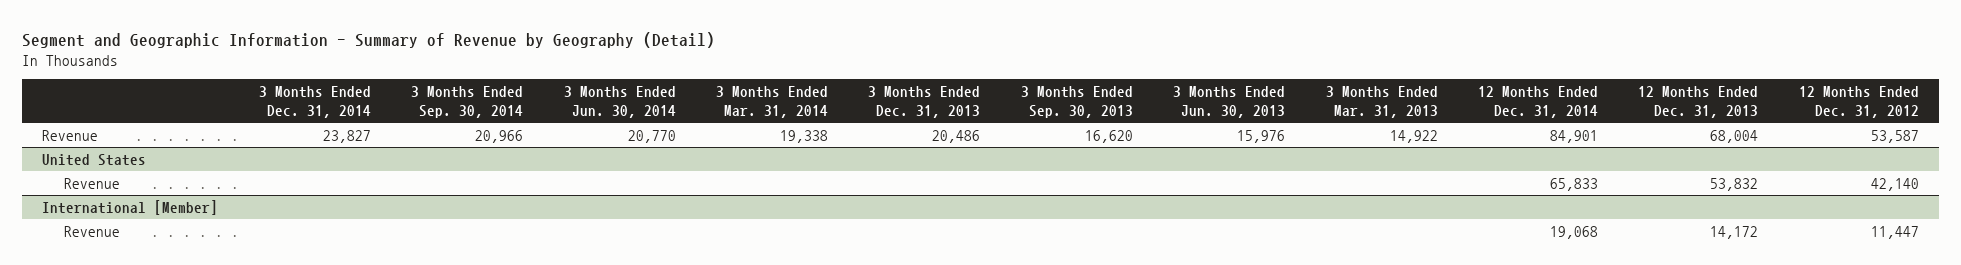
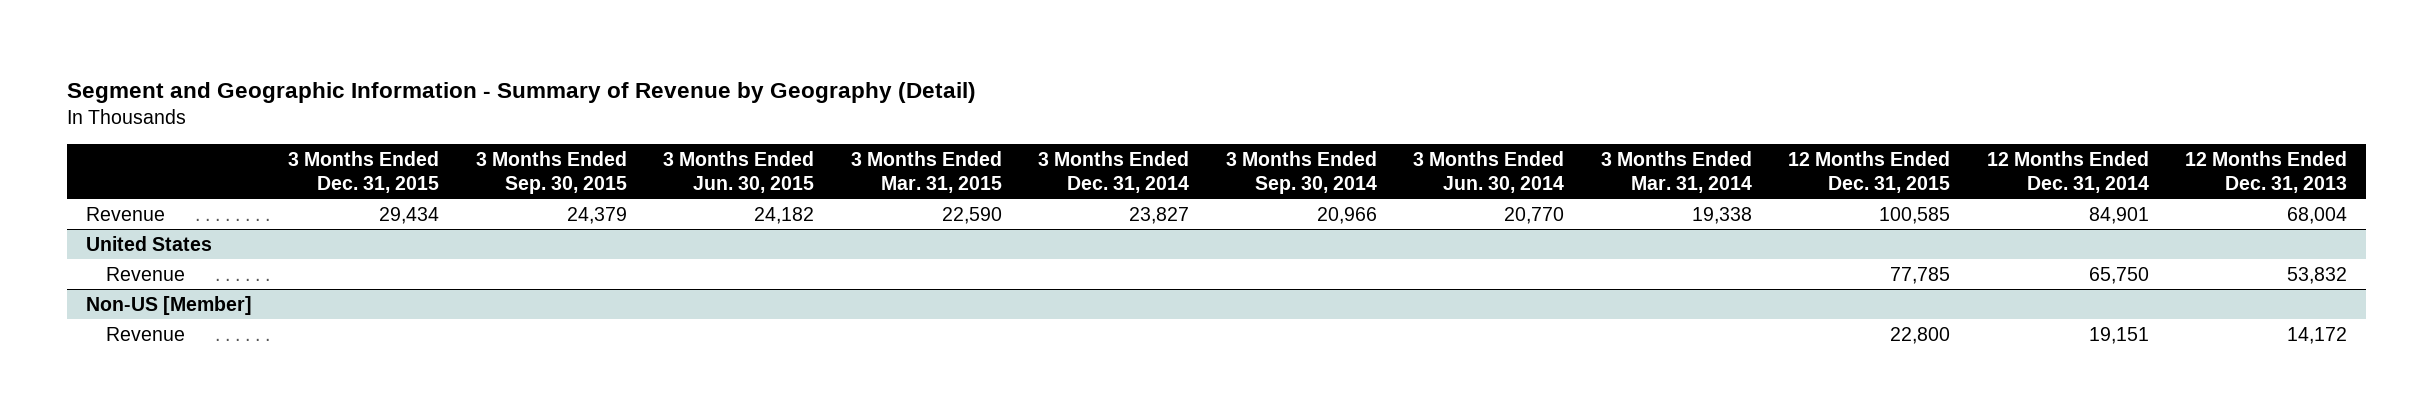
[868,86,981,118] 3 Months Ended Dec. 31, 2013 -> none
[1020,86,1133,118] 3 Months Ended Sep. 30, 2013 -> none
[1173,86,1286,118] 3 Months Ended Jun. 30, 2013 -> none
[1325,86,1438,118] 3 Months Ended Mar. 31, 2013 -> none
[1798,86,1919,118] 12 Months Ended Dec. 31, 2012 -> none
none -> [288,150,440,193] 3 Months Ended Dec. 31, 2015
none -> [475,150,627,194] 3 Months Ended Sep. 30, 2015
none -> [663,150,815,193] 3 Months Ended Jun. 30, 2015
none -> [850,150,1002,193] 3 Months Ended Mar. 31, 2015
none -> [1788,150,1951,193] 12 Months Ended Dec. 31, 2015
[42,199,219,215] International [Member] -> none
[1549,177,1598,191] 65,833 -> [2088,266,2149,284] 65,750
none -> [85,295,252,315] Non-US [Member]
[1549,225,1598,239] 19,068 -> [2088,326,2149,344] 19,151

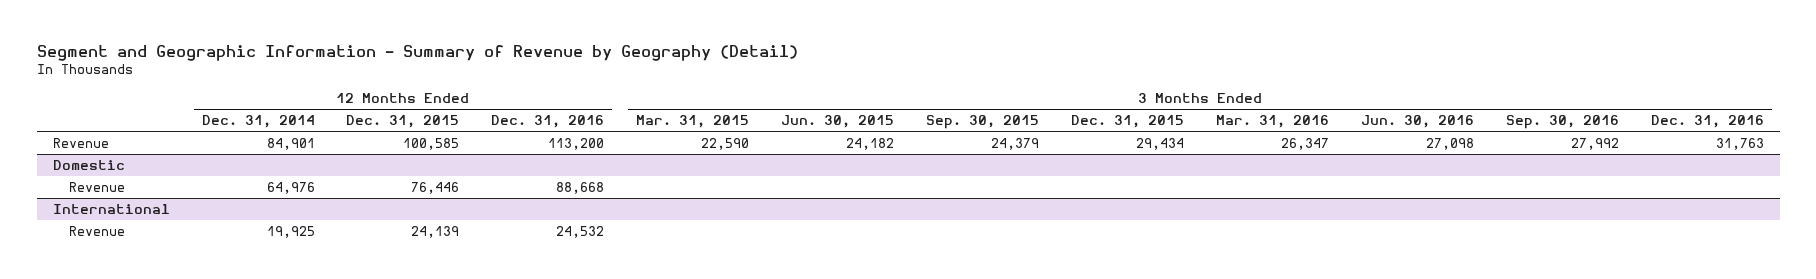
[1038,150,1190,193] 3 Months Ended Dec. 31, 2014 -> none
[1225,150,1377,194] 3 Months Ended Sep. 30, 2014 -> none
[1413,150,1565,193] 3 Months Ended Jun. 30, 2014 -> none
[1600,150,1752,193] 3 Months Ended Mar. 31, 2014 -> none
[2185,150,2348,193] 12 Months Ended Dec. 31, 2013 -> none
none -> [491,115,605,129] Dec. 31, 2016
none -> [1215,115,1329,129] Mar. 31, 2016
none -> [1360,115,1474,129] Jun. 30, 2016
none -> [1505,115,1619,130] Sep. 30, 2016
none -> [1650,115,1764,129] Dec. 31, 2016
[85,235,212,251] United States -> [52,159,125,170] Domestic
[1890,266,1951,284] 77,785 -> [411,181,460,194] 76,446
[2088,266,2149,284] 65,750 -> [266,181,315,194] 64,976
[85,295,252,315] Non-US [Member] -> [52,203,170,214] International
[1890,326,1951,344] 22,800 -> [411,225,460,238] 24,139
[2088,326,2149,344] 19,151 -> [266,225,315,238] 19,925

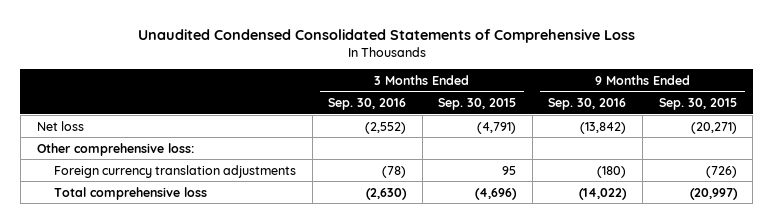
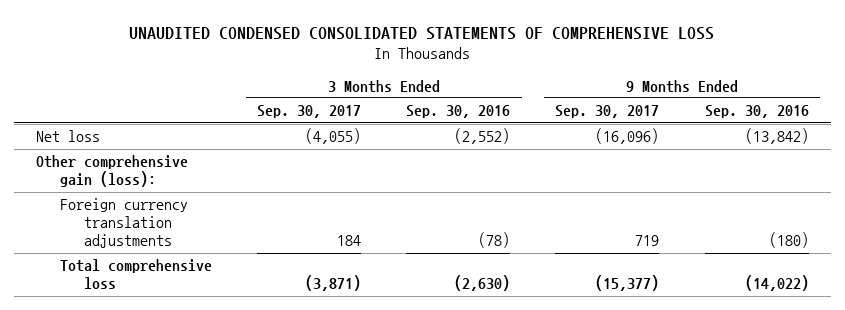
[137,28,635,43] Unaudited Condensed Consolidated Statements of Comprehensive Loss -> [129,26,715,40] UNAUDITED CONDENSED CONSOLIDATED STATEMENTS OF COMPREHENSIVE LOSS
[438,98,517,111] Sep. 30, 2015 -> none
[658,98,737,111] Sep. 30, 2015 -> none
none -> [257,105,362,119] Sep. 30, 2017
none -> [555,105,660,119] Sep. 30, 2017
[36,142,194,156] Other comprehensive loss: -> [36,155,189,188] Other comprehensive gain (loss):

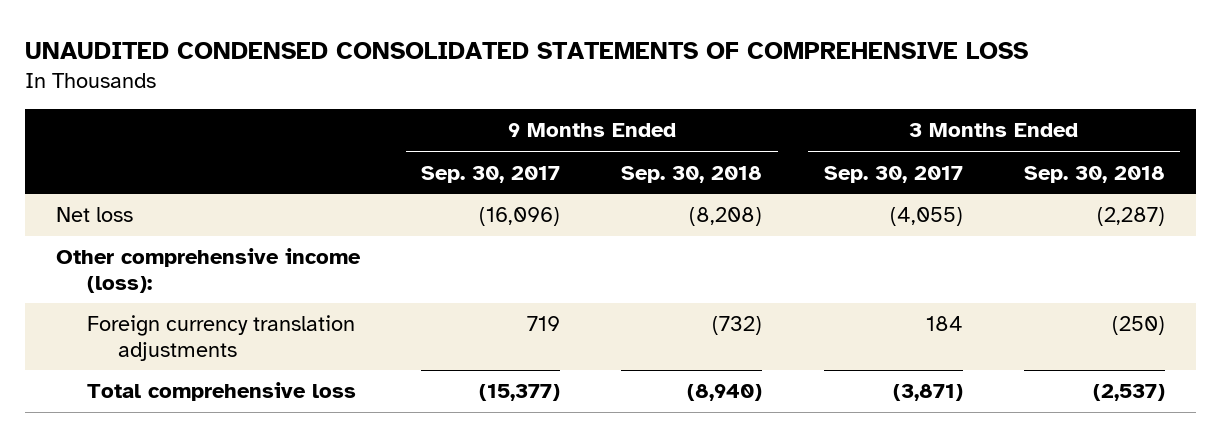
[406,105,511,119] Sep. 30, 2016 -> none
[704,105,809,119] Sep. 30, 2016 -> none
none -> [621,165,763,183] Sep. 30, 2018
none -> [1023,165,1165,183] Sep. 30, 2018
[36,155,189,188] Other comprehensive gain (loss): -> [55,248,361,293] Other comprehensive income (loss):

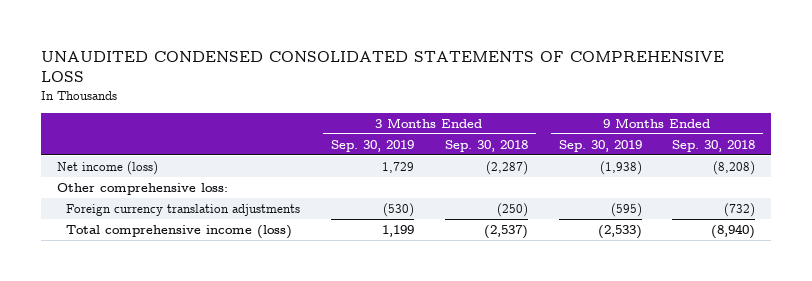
[421,165,561,183] Sep. 30, 2017 -> none
[823,165,963,183] Sep. 30, 2017 -> none
none -> [331,139,415,152] Sep. 30, 2019
none -> [558,139,642,152] Sep. 30, 2019
[55,207,133,223] Net loss -> [56,160,158,175] Net income (loss)
[55,248,361,293] Other comprehensive income (loss): -> [56,182,228,195] Other comprehensive loss:
[86,382,356,402] Total comprehensive loss -> [66,224,293,239] Total comprehensive income (loss)

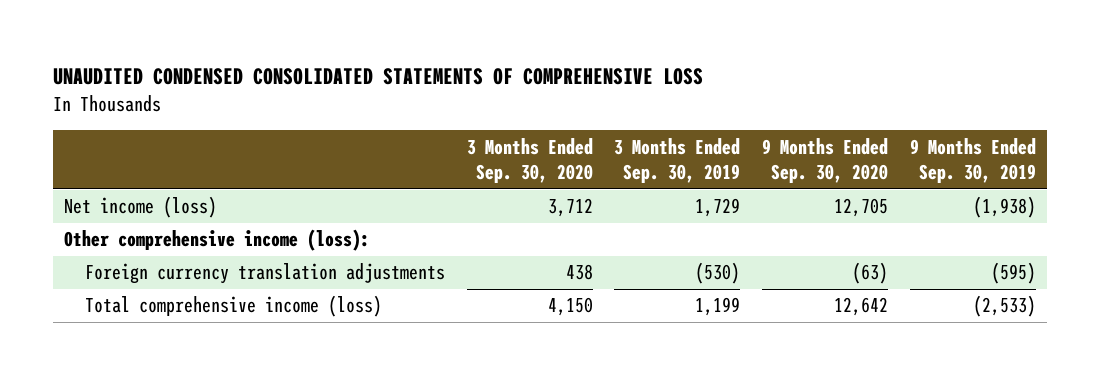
[444,139,528,152] Sep. 30, 2018 -> none
[672,139,756,152] Sep. 30, 2018 -> none
none -> [466,137,593,184] 3 Months Ended Sep. 30, 2020
none -> [762,137,889,184] 9 Months Ended Sep. 30, 2020
[56,182,228,195] Other comprehensive loss: -> [64,229,371,252] Other comprehensive income (loss):

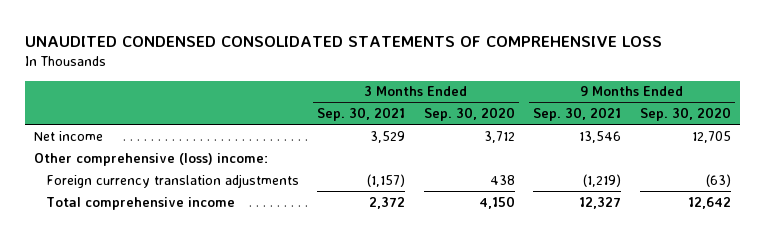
[614,137,741,184] 3 Months Ended Sep. 30, 2019 -> none
[910,137,1037,184] 9 Months Ended Sep. 30, 2019 -> none
none -> [317,107,406,122] Sep. 30, 2021
none -> [533,107,622,122] Sep. 30, 2021
[64,196,218,219] Net income (loss) -> [34,130,104,141] Net income
[64,229,371,252] Other comprehensive income (loss): -> [34,152,269,166] Other comprehensive (loss) income:
[84,295,382,318] Total comprehensive income (loss) -> [45,196,235,210] Total comprehensive income

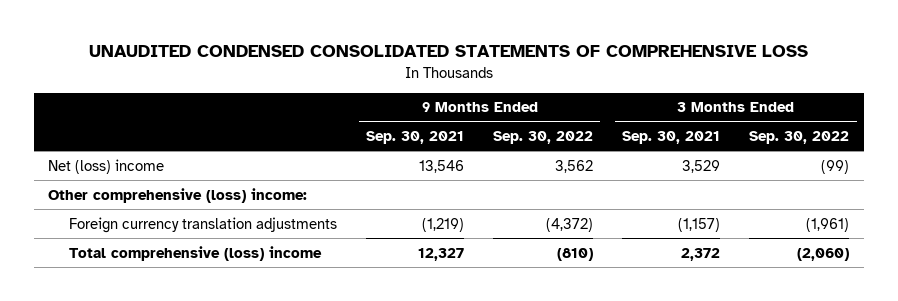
[423,107,515,122] Sep. 30, 2020 -> none
[639,107,731,122] Sep. 30, 2020 -> none
none -> [493,131,594,145] Sep. 30, 2022
none -> [749,131,850,145] Sep. 30, 2022
[34,130,104,141] Net income -> [48,158,165,174] Net (loss) income
[45,196,235,210] Total comprehensive income -> [68,245,322,261] Total comprehensive (loss) income

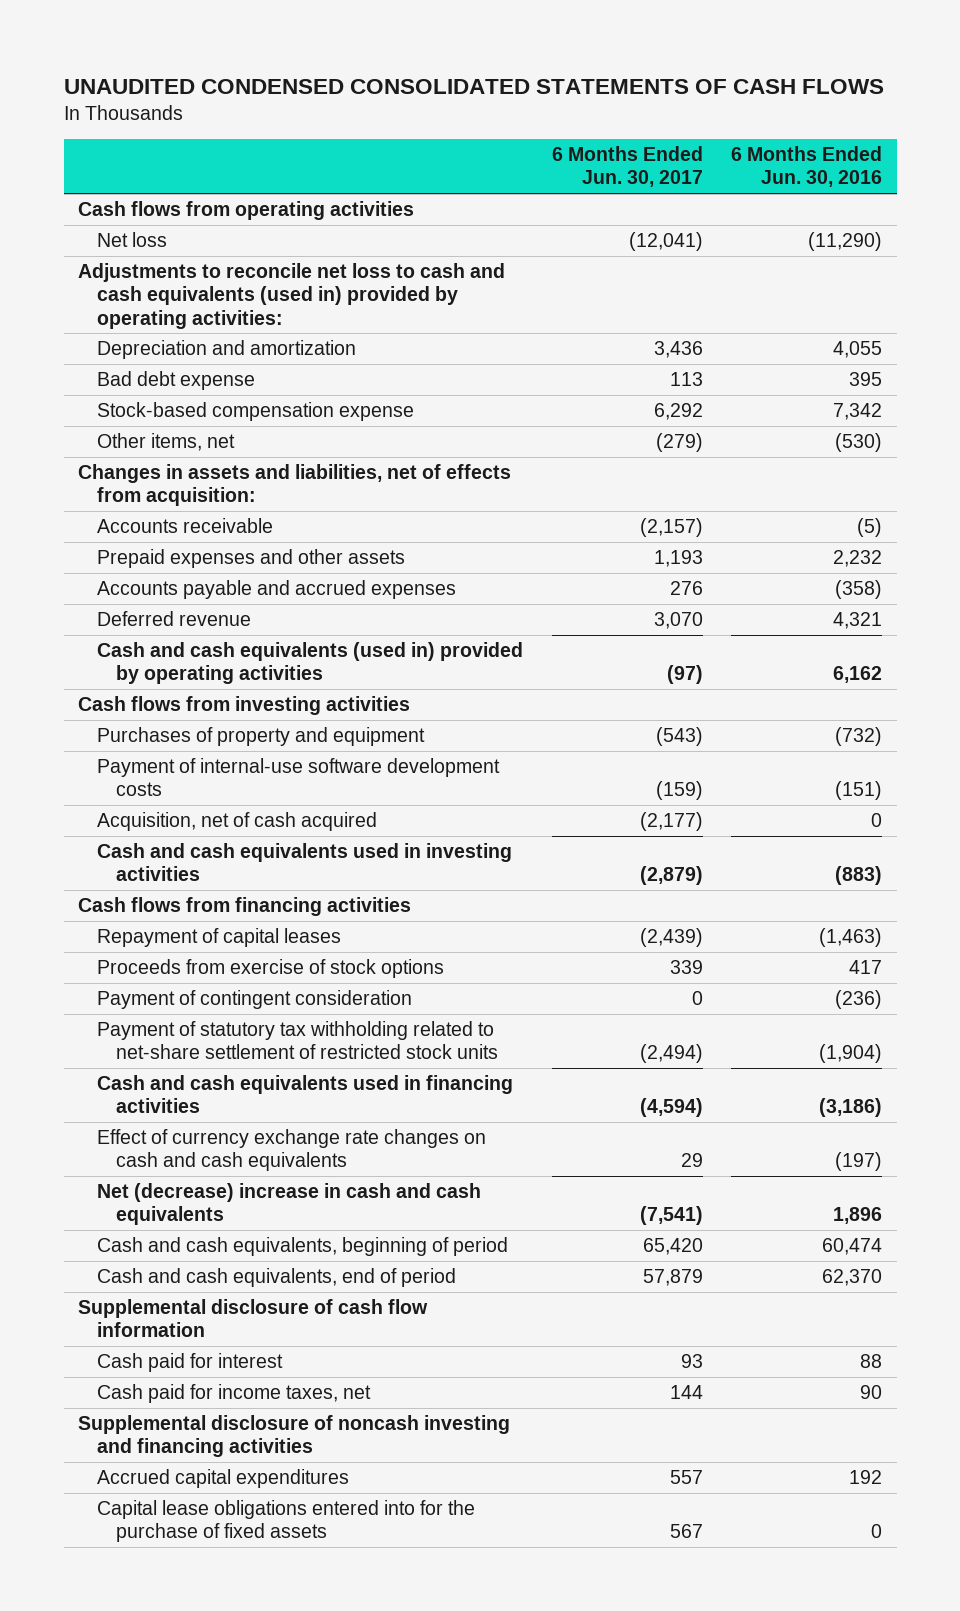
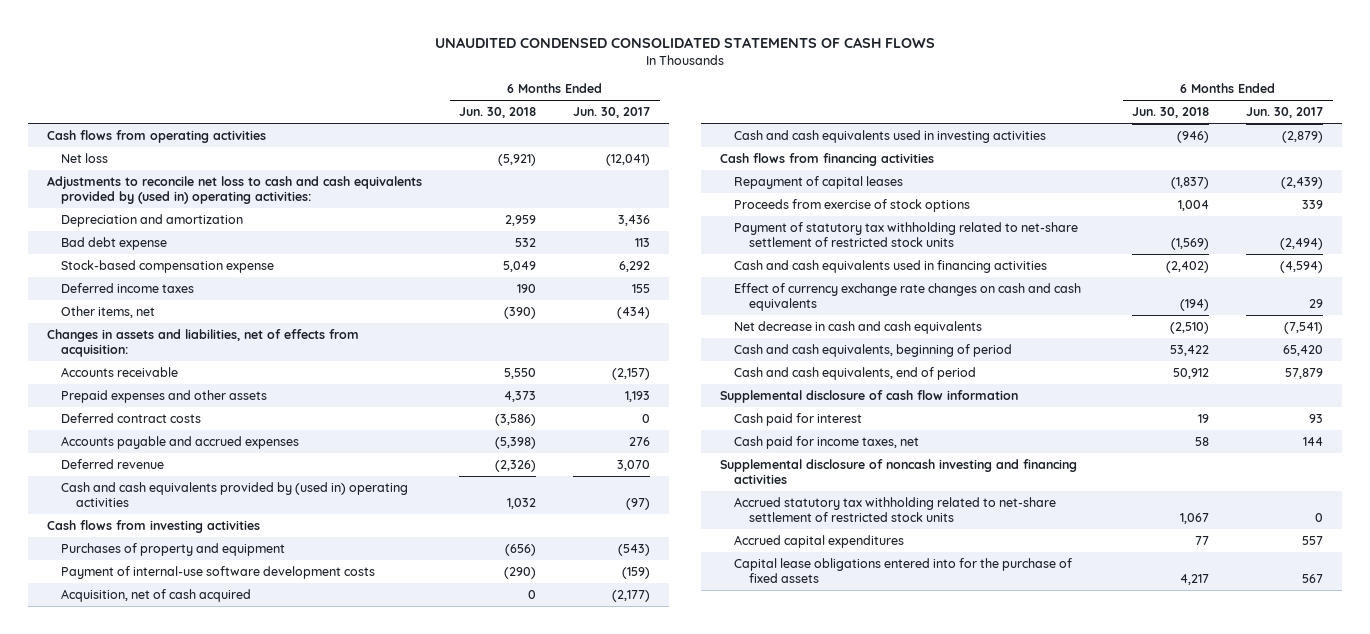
[731,146,883,188] 6 Months Ended Jun. 30, 2016 -> none
none -> [459,107,537,119] Jun. 30, 2018
[77,262,505,329] Adjustments to reconcile net loss to cash and cash equivalents (used in) provided by operating activities: -> [46,175,422,204] Adjustments to reconcile net loss to cash and cash equivalents provided by (used in) operating activities:
none -> [61,282,195,293] Deferred income taxes
[655,432,703,452] (279) -> [617,306,651,319] (434)
none -> [61,412,202,423] Deferred contract costs
[96,641,523,685] Cash and cash equivalents (used in) provided by operating activities -> [61,481,409,507] Cash and cash equivalents provided by (used in) operating activities
[96,989,412,1009] Payment of contingent consideration -> none
[96,1182,481,1226] Net (decrease) increase in cash and cash equivalents -> [734,320,983,334] Net decrease in cash and cash equivalents
none -> [734,496,1057,522] Accrued statutory tax withholding related to net-share settlement of restricted stock units

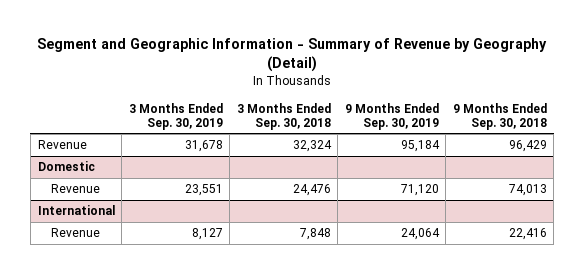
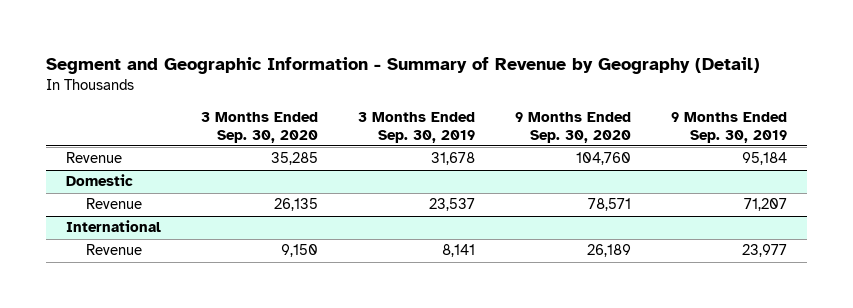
[236,102,331,130] 3 Months Ended Sep. 30, 2018 -> none
[452,102,547,130] 9 Months Ended Sep. 30, 2018 -> none
none -> [200,111,318,143] 3 Months Ended Sep. 30, 2020
none -> [514,111,631,143] 9 Months Ended Sep. 30, 2020
[184,184,223,197] 23,551 -> [428,198,475,212] 23,537
[400,184,439,197] 71,120 -> [743,198,787,212] 71,207
[191,228,223,241] 8,127 -> [441,244,475,258] 8,141
[400,228,440,241] 24,064 -> [741,244,787,258] 23,977

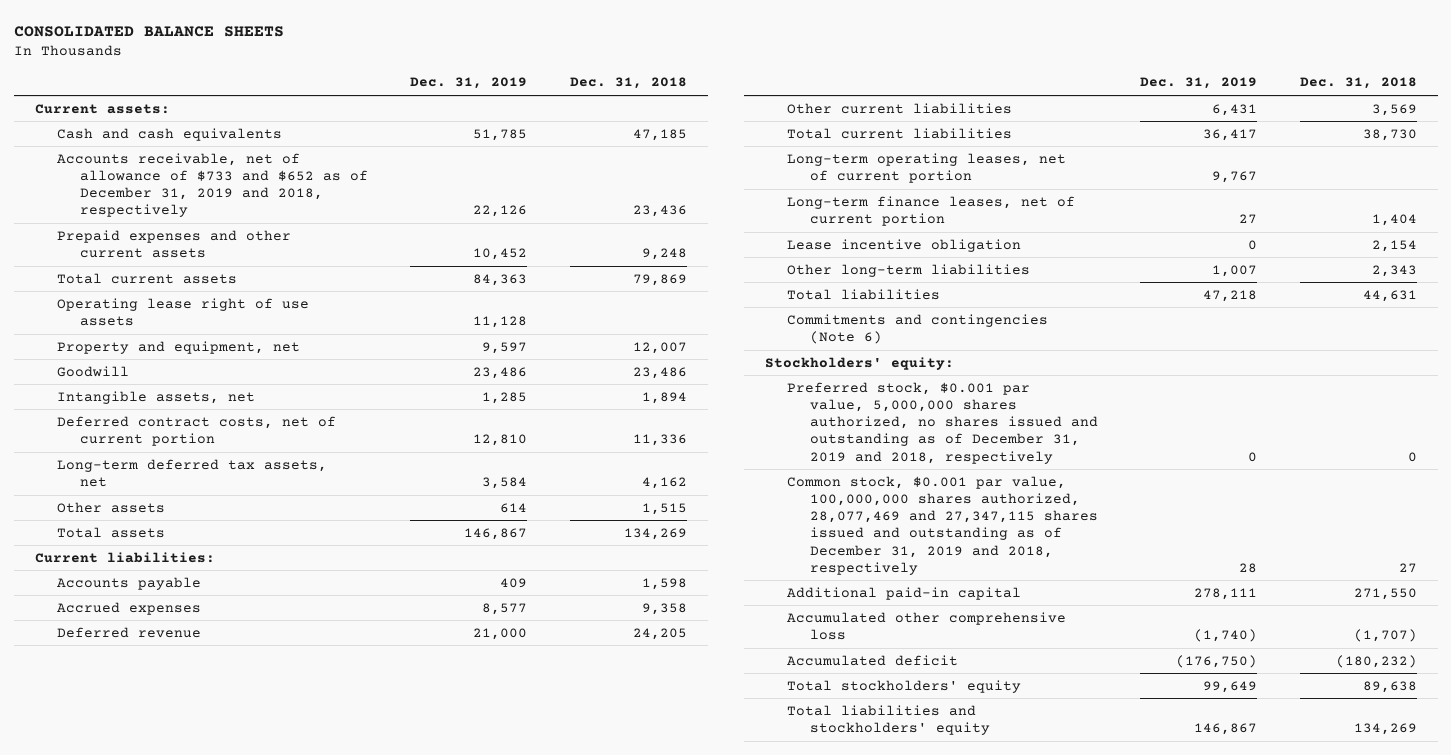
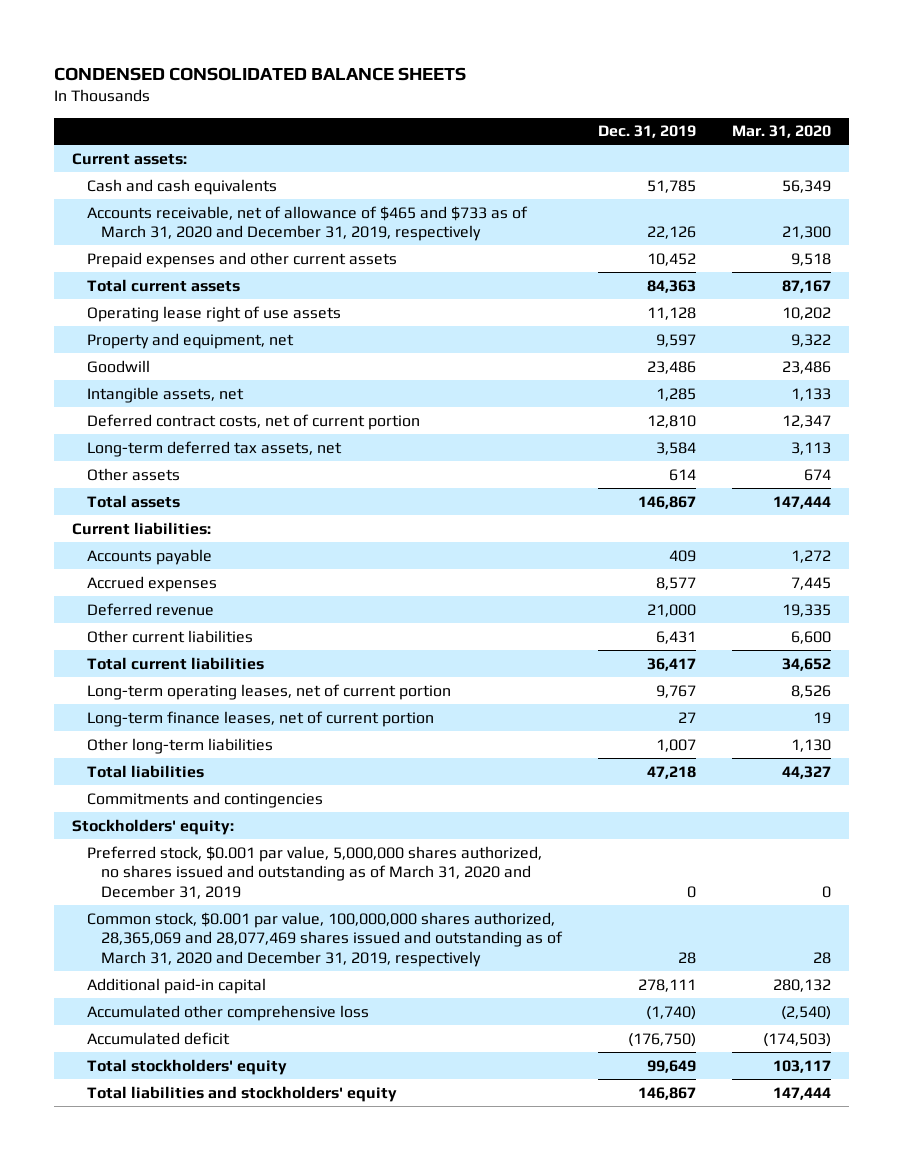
[13,25,284,37] CONSOLIDATED BALANCE SHEETS -> [54,66,467,81] CONDENSED CONSOLIDATED BALANCE SHEETS
[569,77,687,90] Dec. 31, 2018 -> none
none -> [731,125,831,139] Mar. 31, 2020
[57,152,369,218] Accounts receivable, net of allowance of $733 and $652 as of December 31, 2019 and 2018, respectively -> [86,205,528,242] Accounts receivable, net of allowance of $465 and $733 as of March 31, 2020 and December 31, 2019, respectively
[787,238,1022,252] Lease incentive obligation -> none
[787,313,1049,345] Commitments and contingencies (Note 6) -> [86,791,323,808] Commitments and contingencies
[787,381,1099,464] Preferred stock, $0.001 par value, 5,000,000 shares authorized, no shares issued and outstanding as of December 31, 2019 and 2018, respectively -> [86,845,542,900] Preferred stock, $0.001 par value, 5,000,000 shares authorized, no shares issued and outstanding as of March 31, 2020 and December 31, 2019
[787,475,1099,575] Common stock, $0.001 par value, 100,000,000 shares authorized, 28,077,469 and 27,347,115 shares issued and outstanding as of December 31, 2019 and 2018, respectively -> [86,911,564,968] Common stock, $0.001 par value, 100,000,000 shares authorized, 28,365,069 and 28,077,469 shares issued and outstanding as of March 31, 2020 and December 31, 2019, respectively

